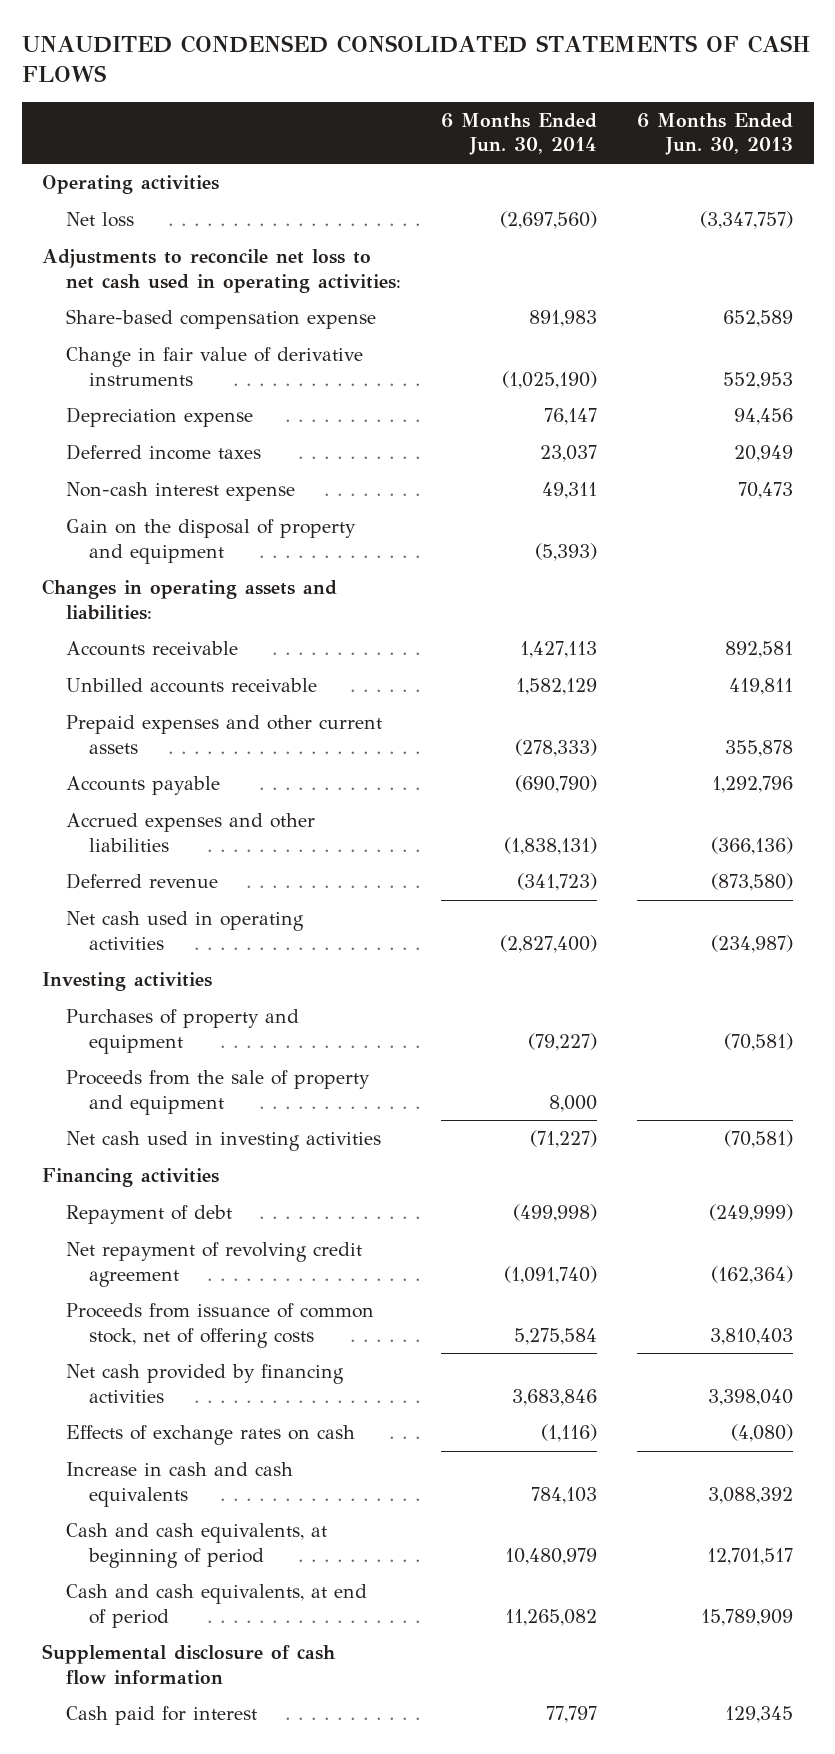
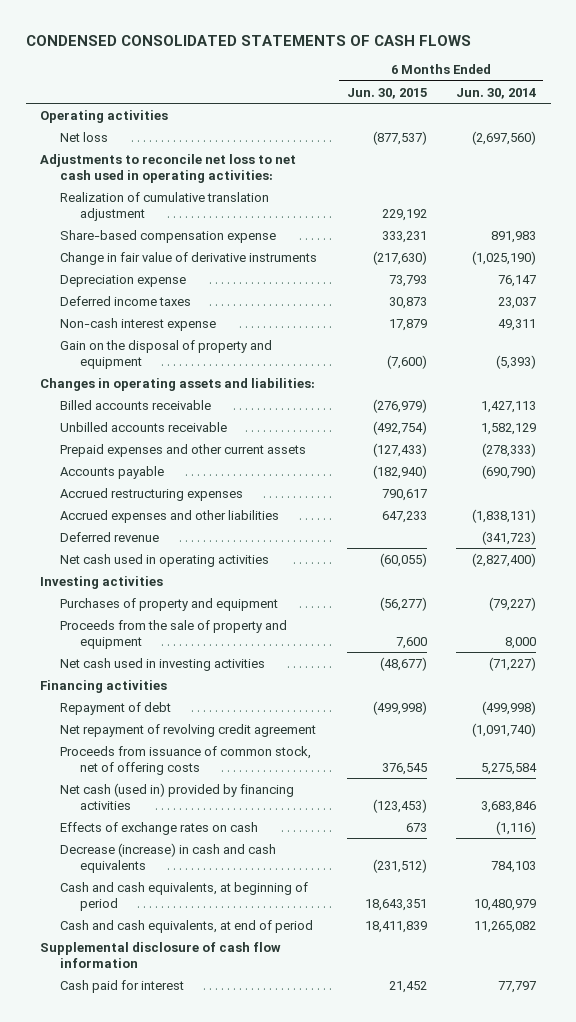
[21,34,810,83] UNAUDITED CONDENSED CONSOLIDATED STATEMENTS OF CASH FLOWS -> [25,34,471,46] CONDENSED CONSOLIDATED STATEMENTS OF CASH FLOWS
[637,112,794,156] 6 Months Ended Jun. 30, 2013 -> none
none -> [346,87,427,99] Jun. 30, 2015
none -> [60,191,270,221] Realization of cumulative translation adjustment
[65,641,238,657] Accounts receivable -> [60,399,212,410] Billed accounts receivable
none -> [60,487,244,501] Accrued restructuring expenses
[65,1364,344,1403] Net cash provided by financing activities -> [60,782,295,810] Net cash (used in) provided by financing activities
[65,1462,293,1507] Increase in cash and cash equivalents -> [60,842,277,873] Decrease (increase) in cash and cash equivalents

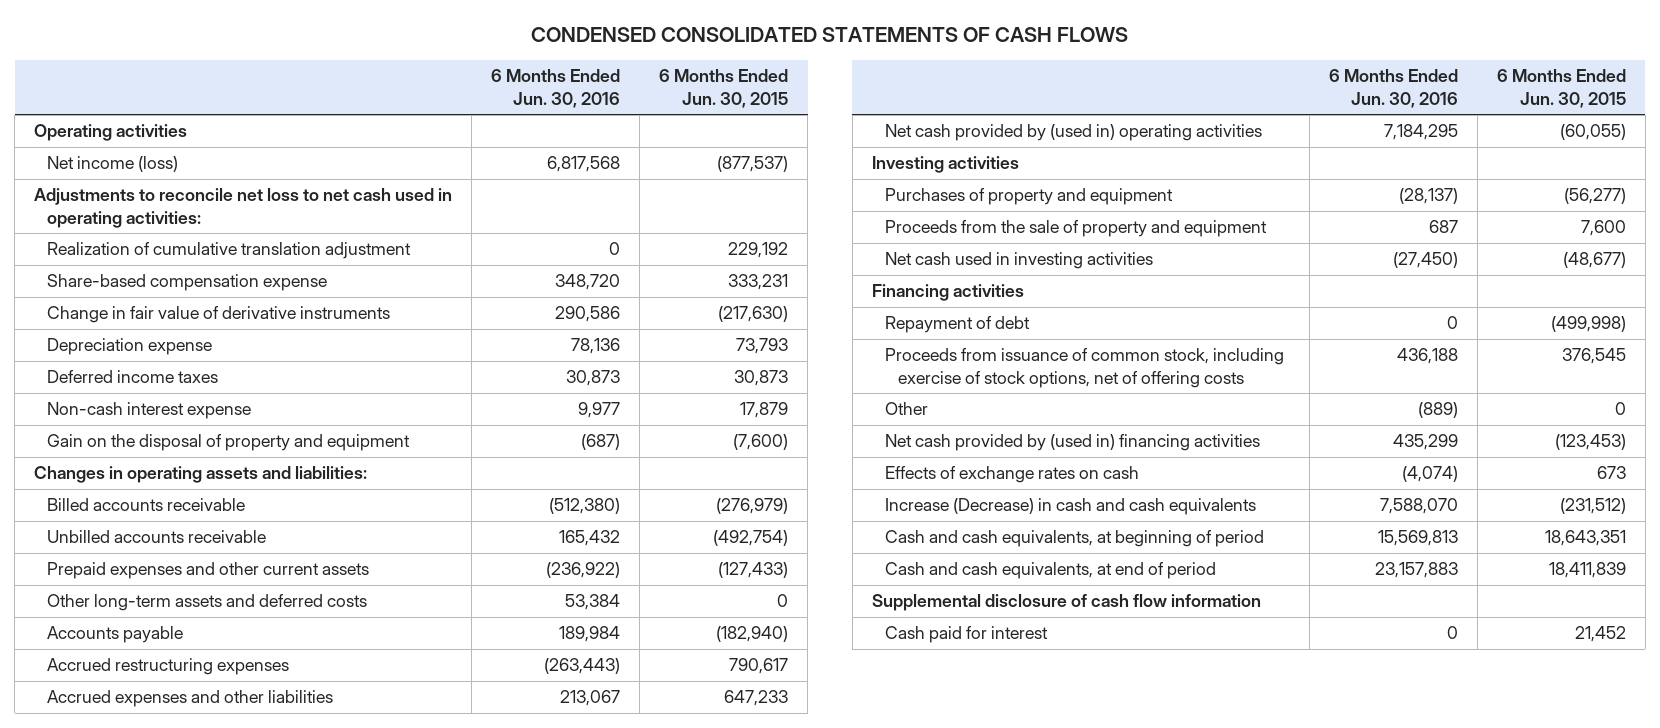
[455,87,536,99] Jun. 30, 2014 -> none
none -> [491,69,621,108] 6 Months Ended Jun. 30, 2016
[60,131,109,142] Net loss -> [47,156,179,173] Net income (loss)
none -> [47,594,368,612] Other long-term assets and deferred costs
[60,531,160,542] Deferred revenue -> none
[60,553,270,567] Net cash used in operating activities -> [884,124,1262,142] Net cash provided by (used in) operating activities
[60,723,317,737] Net repayment of revolving credit agreement -> none
[60,745,312,775] Proceeds from issuance of common stock, net of offering costs -> [884,348,1284,388] Proceeds from issuance of common stock, including exercise of stock options, net of offering costs
none -> [884,402,928,416] Other
[60,782,295,810] Net cash (used in) provided by financing activities -> [884,434,1260,452] Net cash provided by (used in) financing activities
[60,842,277,873] Decrease (increase) in cash and cash equivalents -> [884,498,1256,516] Increase (Decrease) in cash and cash equivalents

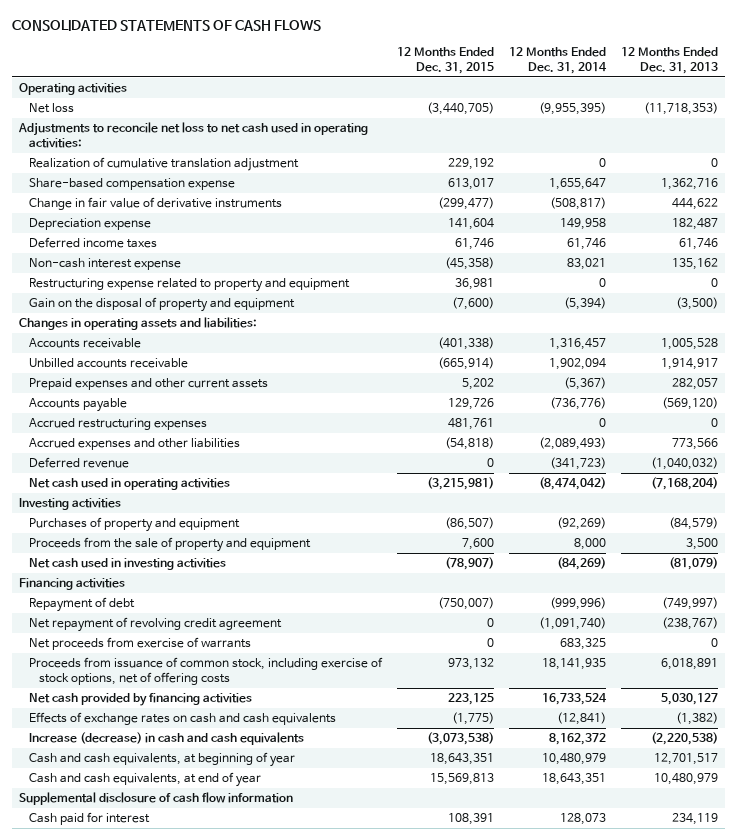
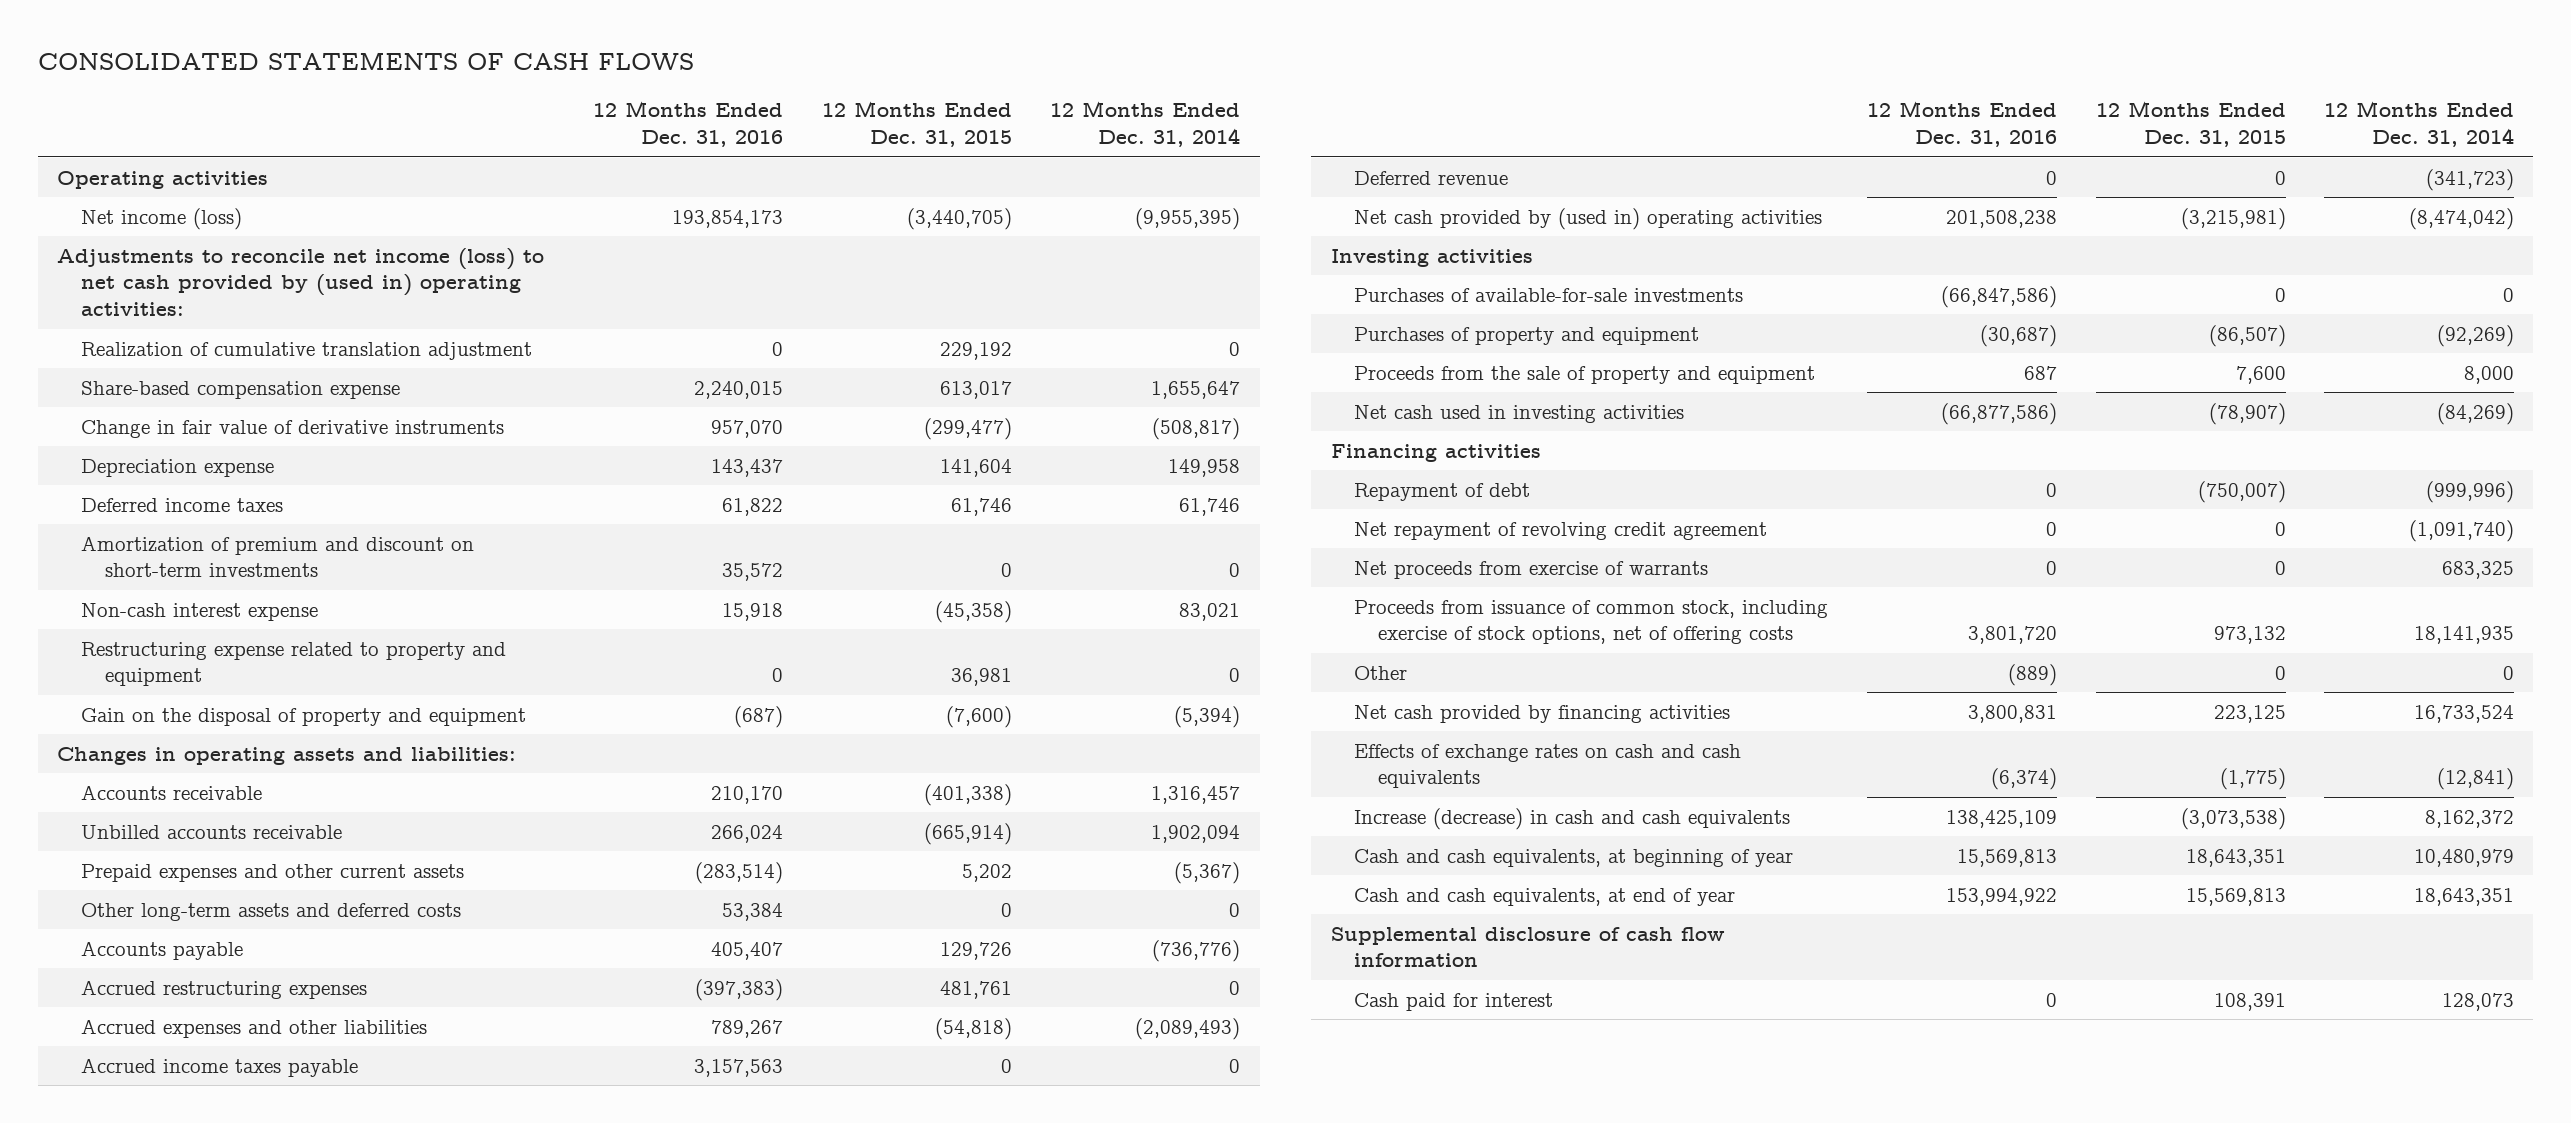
[620,47,718,75] 12 Months Ended Dec. 31, 2013 -> none
none -> [593,101,784,147] 12 Months Ended Dec. 31, 2016
[29,103,75,114] Net loss -> [80,207,242,230] Net income (loss)
[18,122,369,149] Adjustments to reconcile net loss to net cash used in operating activities: -> [57,247,545,316] Adjustments to reconcile net income (loss) to net cash provided by (used in) operating activities:
none -> [80,535,474,578] Amortization of premium and discount on short-term investments
none -> [80,902,461,921] Other long-term assets and deferred costs
none -> [80,1057,358,1077] Accrued income taxes payable
[29,478,231,491] Net cash used in operating activities -> [1354,207,1823,230] Net cash provided by (used in) operating activities
none -> [1354,287,1744,302] Purchases of available-for-sale investments
none -> [1354,665,1408,680] Other

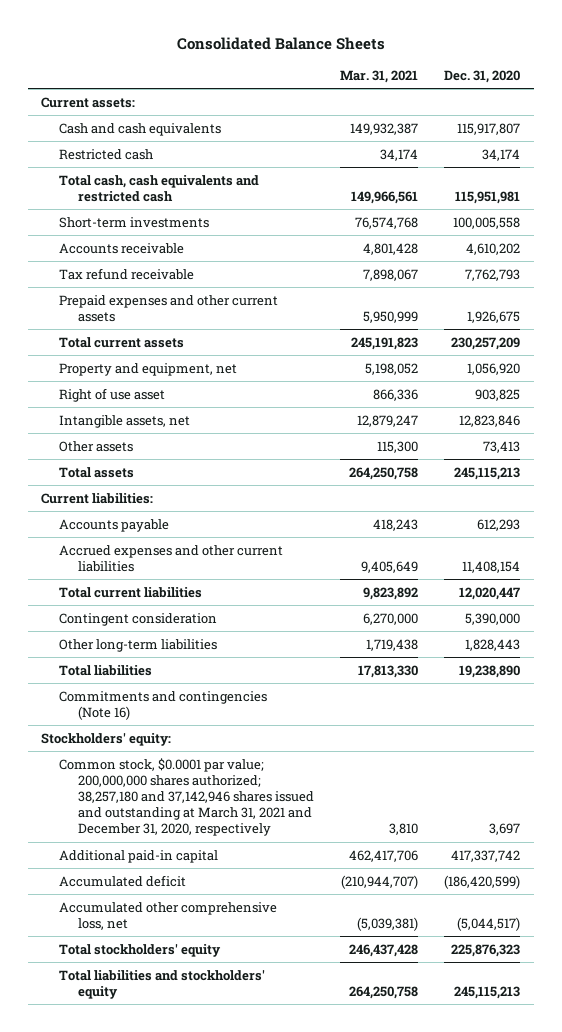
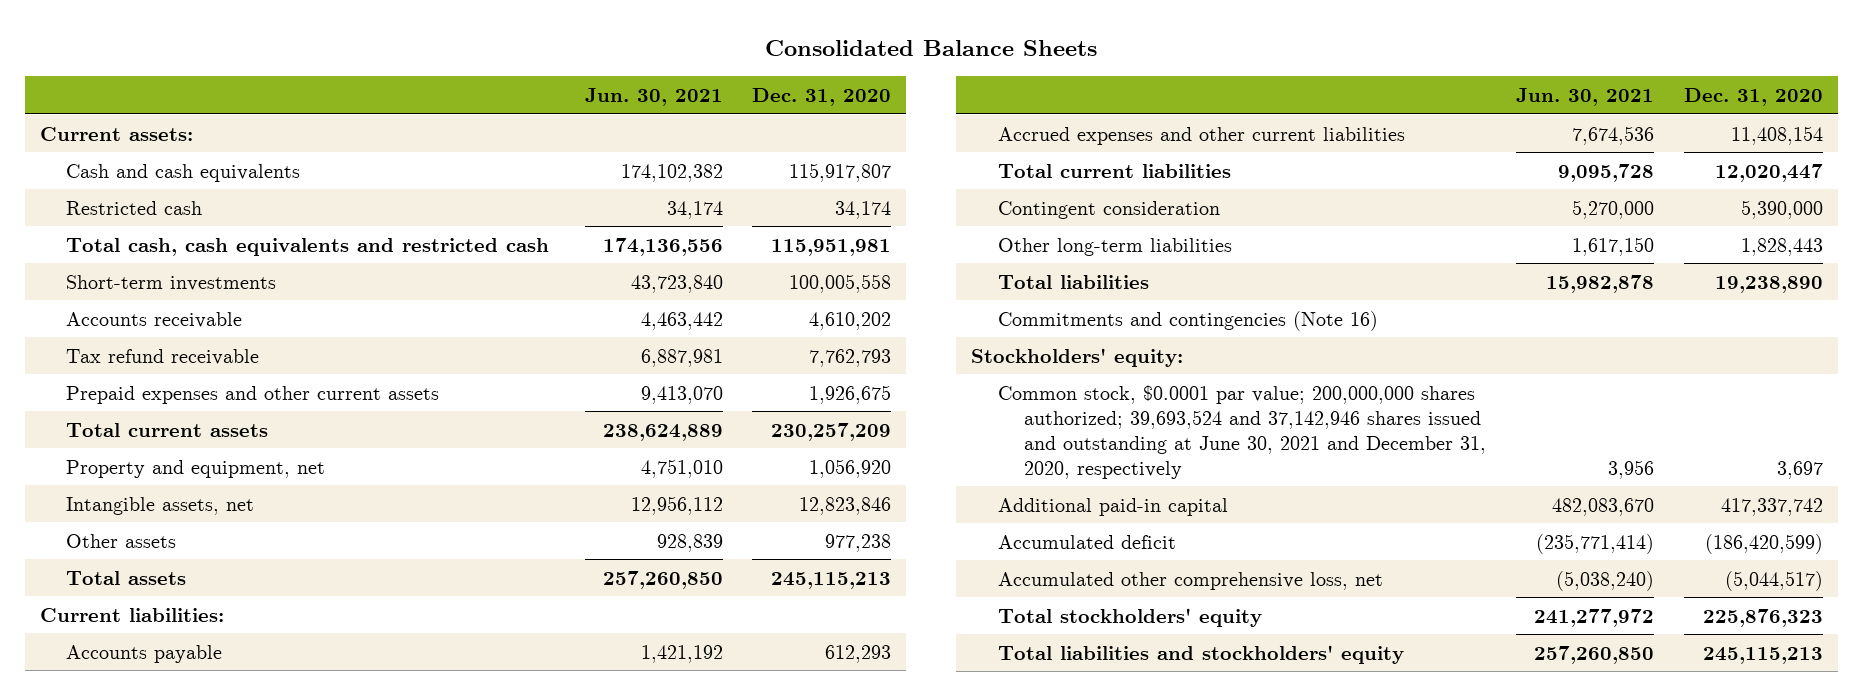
[340,69,419,83] Mar. 31, 2021 -> none
none -> [584,88,723,107] Jun. 30, 2021
[59,387,166,402] Right of use asset -> none
[483,440,521,453] 73,413 -> [825,533,892,552] 977,238
[59,757,314,837] Common stock, $0.0001 par value; 200,000,000 shares authorized; 38,257,180 and 37,142,946 shares issued and outstanding at March 31, 2021 and December 31, 2020, respectively -> [997,384,1487,479] Common stock, $0.0001 par value; 200,000,000 shares authorized; 39,693,524 and 37,142,946 shares issued and outstanding at June 30, 2021 and December 31, 2020, respectively

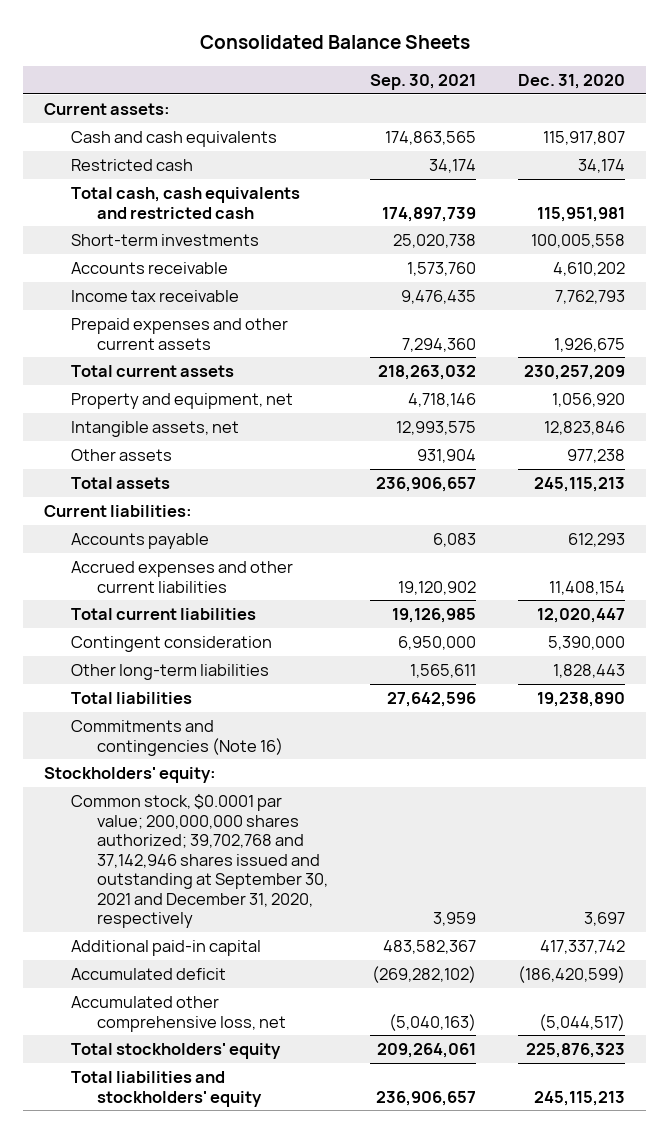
[584,88,723,107] Jun. 30, 2021 -> none
none -> [369,73,476,90] Sep. 30, 2021
[66,348,260,365] Tax refund receivable -> [70,289,239,302] Income tax receivable
[997,384,1487,479] Common stock, $0.0001 par value; 200,000,000 shares authorized; 39,693,524 and 37,142,946 shares issued and outstanding at June 30, 2021 and December 31, 2020, respectively -> [70,793,328,929] Common stock, $0.0001 par value; 200,000,000 shares authorized; 39,702,768 and 37,142,946 shares issued and outstanding at September 30, 2021 and December 31, 2020, respectively

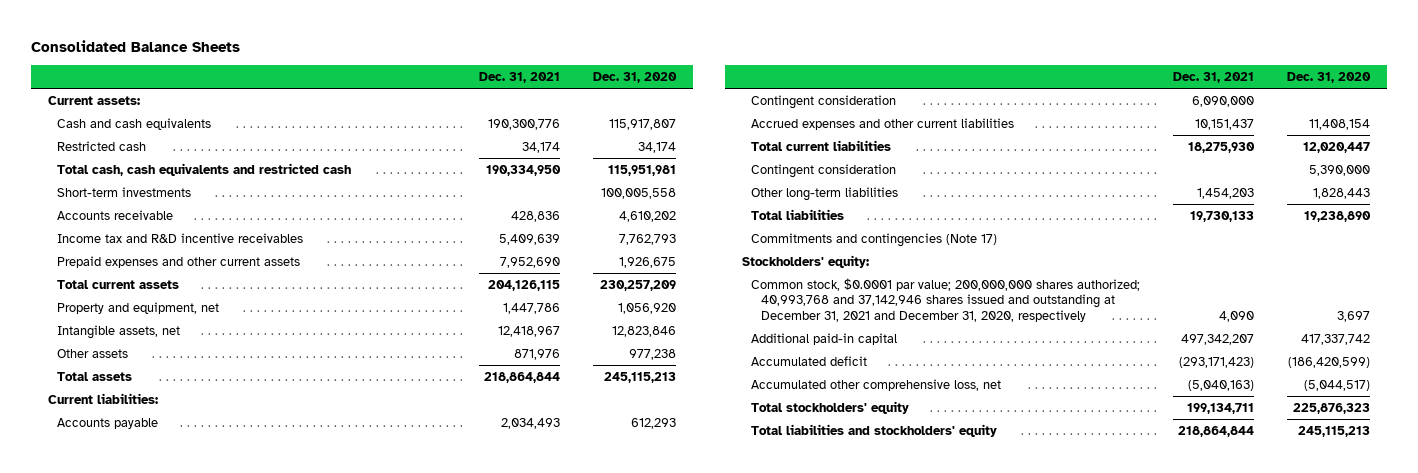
[369,73,476,90] Sep. 30, 2021 -> none
none -> [479,72,561,84] Dec. 31, 2021
[70,289,239,302] Income tax receivable -> [57,233,304,244] Income tax and R&D incentive receivables
none -> [751,95,897,110] Contingent consideration
[70,719,283,756] Commitments and contingencies (Note 16) -> [751,233,998,248] Commitments and contingencies (Note 17)
[70,793,328,929] Common stock, $0.0001 par value; 200,000,000 shares authorized; 39,702,768 and 37,142,946 shares issued and outstanding at September 30, 2021 and December 31, 2020, respectively -> [751,278,1141,322] Common stock, $0.0001 par value; 200,000,000 shares authorized; 40,993,768 and 37,142,946 shares issued and outstanding at December 31, 2021 and December 31, 2020, respectively

